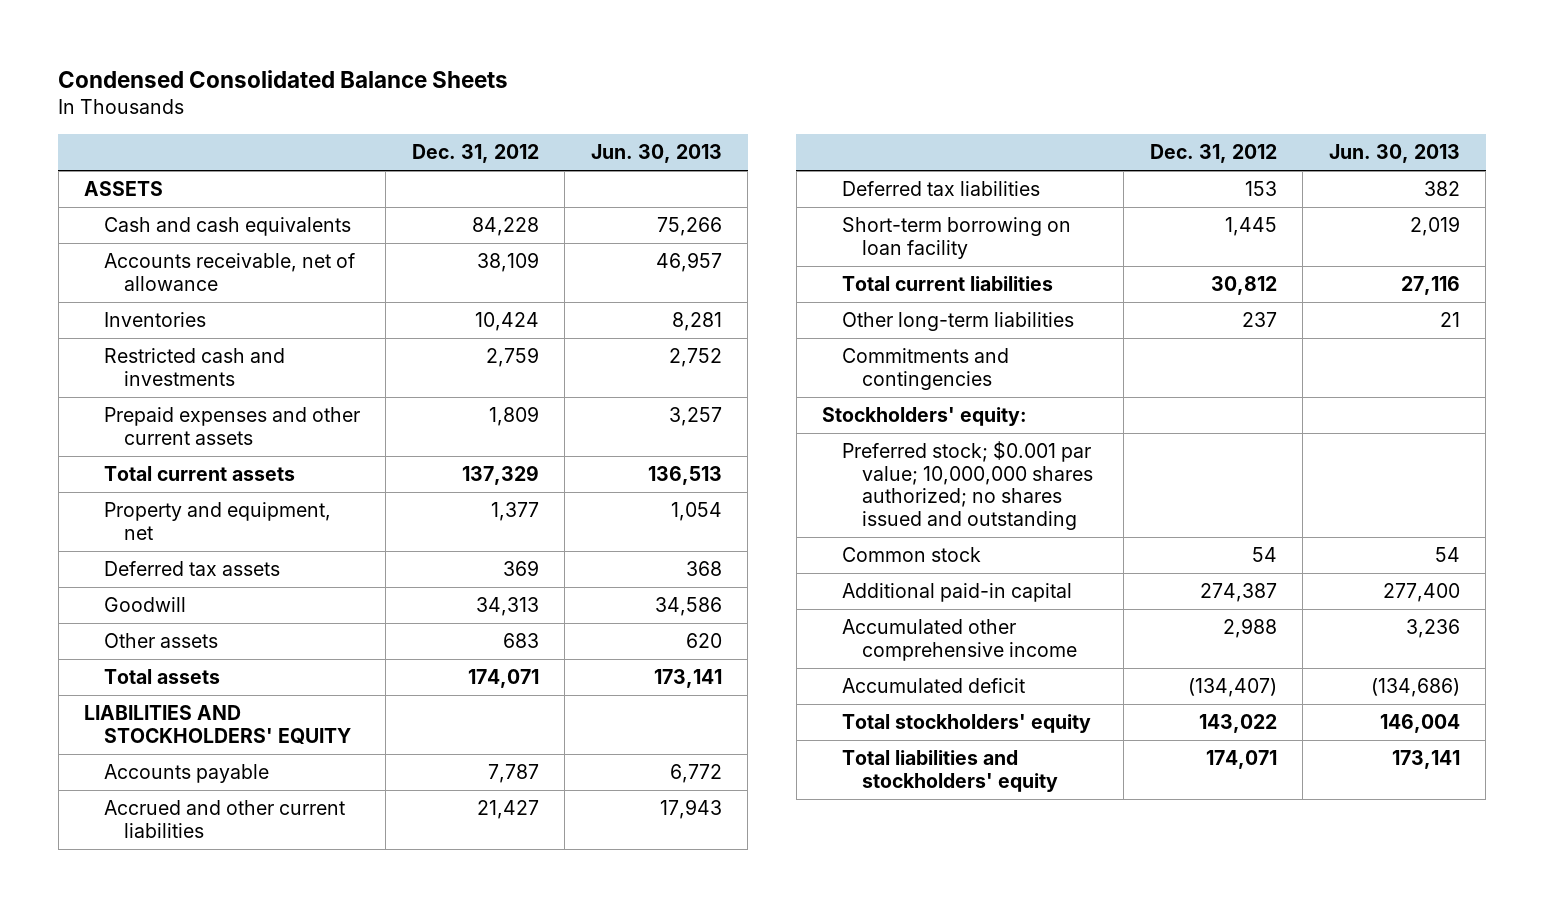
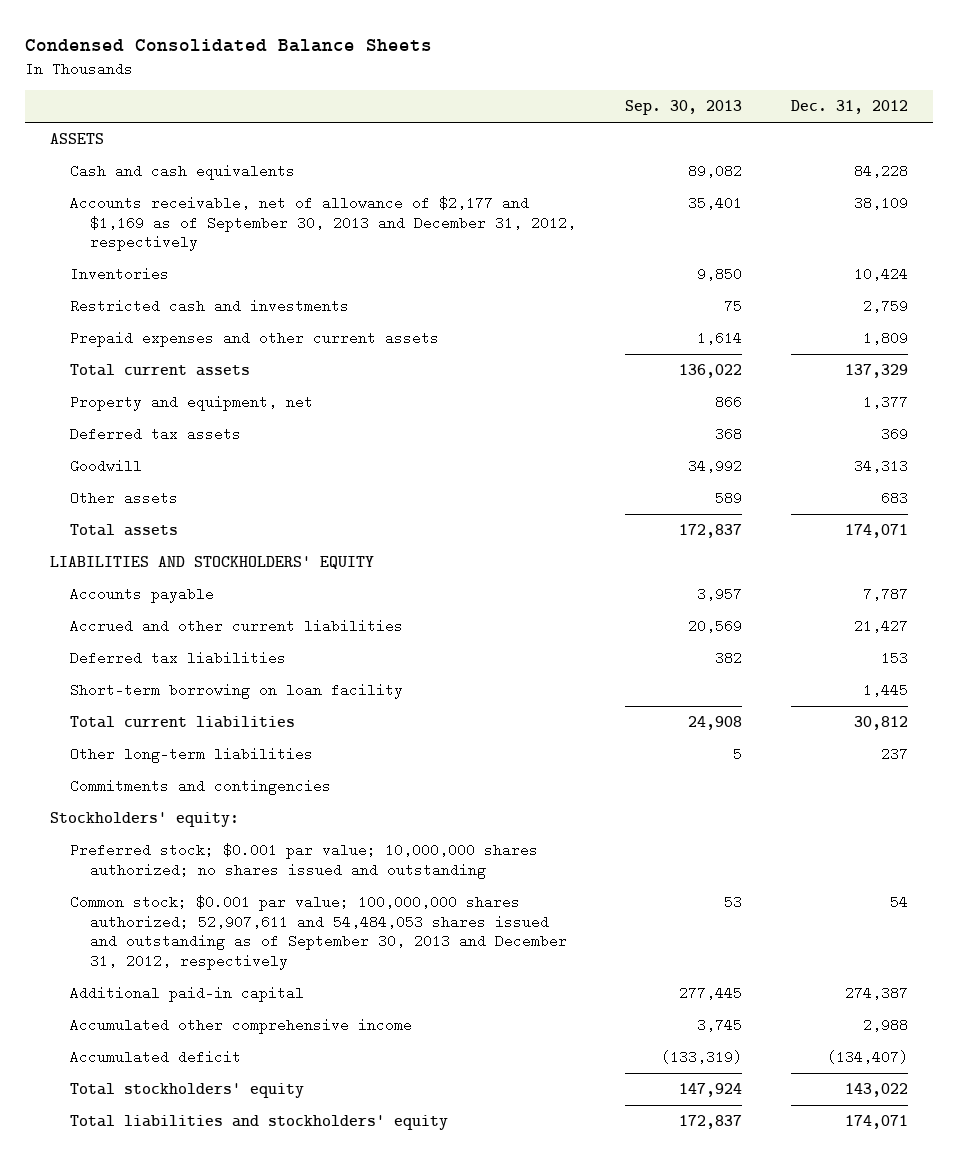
[590,144,722,164] Jun. 30, 2013 -> none
none -> [625,100,743,116] Sep. 30, 2013
[103,253,355,291] Accounts receivable, net of allowance -> [69,196,576,252] Accounts receivable, net of allowance of $2,177 and $1,169 as of September 30, 2013 and December 31, 2012, respectively
[841,547,981,563] Common stock -> [69,895,567,971] Common stock; $0.001 par value; 100,000,000 shares authorized; 52,907,611 and 54,484,053 shares issued and outstanding as of September 30, 2013 and December 31, 2012, respectively

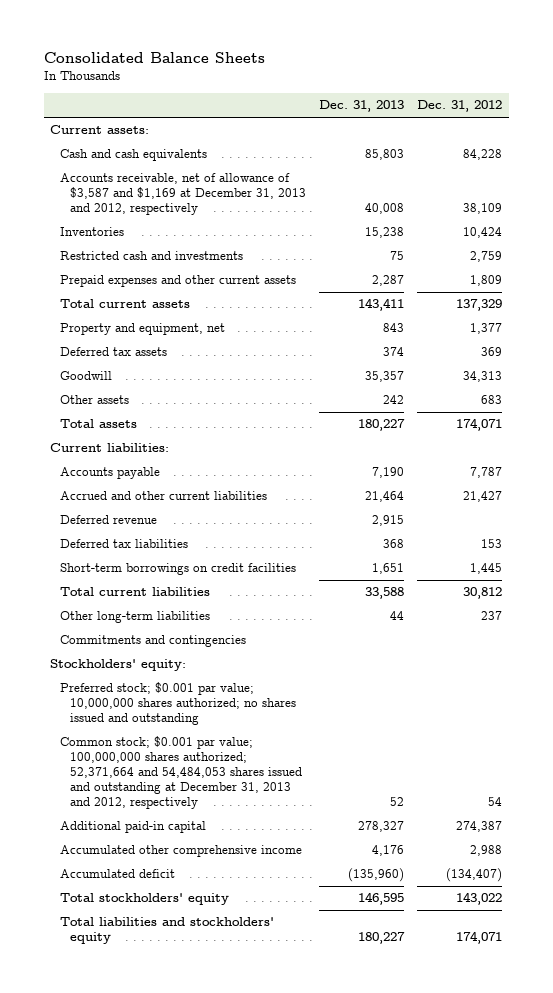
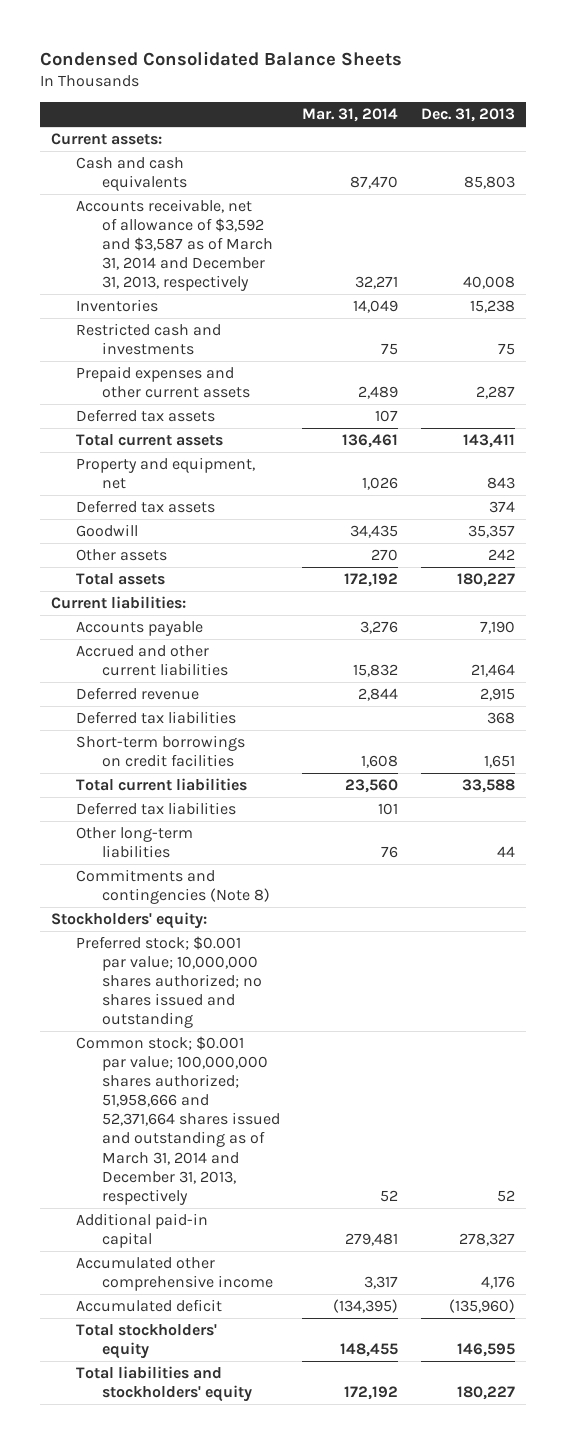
[43,52,265,64] Consolidated Balance Sheets -> [40,50,403,66] Condensed Consolidated Balance Sheets
[417,100,503,113] Dec. 31, 2012 -> none
none -> [302,108,399,123] Mar. 31, 2014
[60,173,307,216] Accounts receivable, net of allowance of $3,587 and $1,169 at December 31, 2013 and 2012, respectively -> [76,199,273,292] Accounts receivable, net of allowance of $3,592 and $3,587 as of March 31, 2014 and December 31, 2013, respectively
none -> [76,409,216,423] Deferred tax assets
none -> [76,802,237,816] Deferred tax liabilities
[60,635,247,648] Commitments and contingencies -> [76,869,270,905] Commitments and contingencies (Note 8)
[60,736,303,810] Common stock; $0.001 par value; 100,000,000 shares authorized; 52,371,664 and 54,484,053 shares issued and outstanding at December 31, 2013 and 2012, respectively -> [76,1036,280,1205] Common stock; $0.001 par value; 100,000,000 shares authorized; 51,958,666 and 52,371,664 shares issued and outstanding as of March 31, 2014 and December 31, 2013, respectively

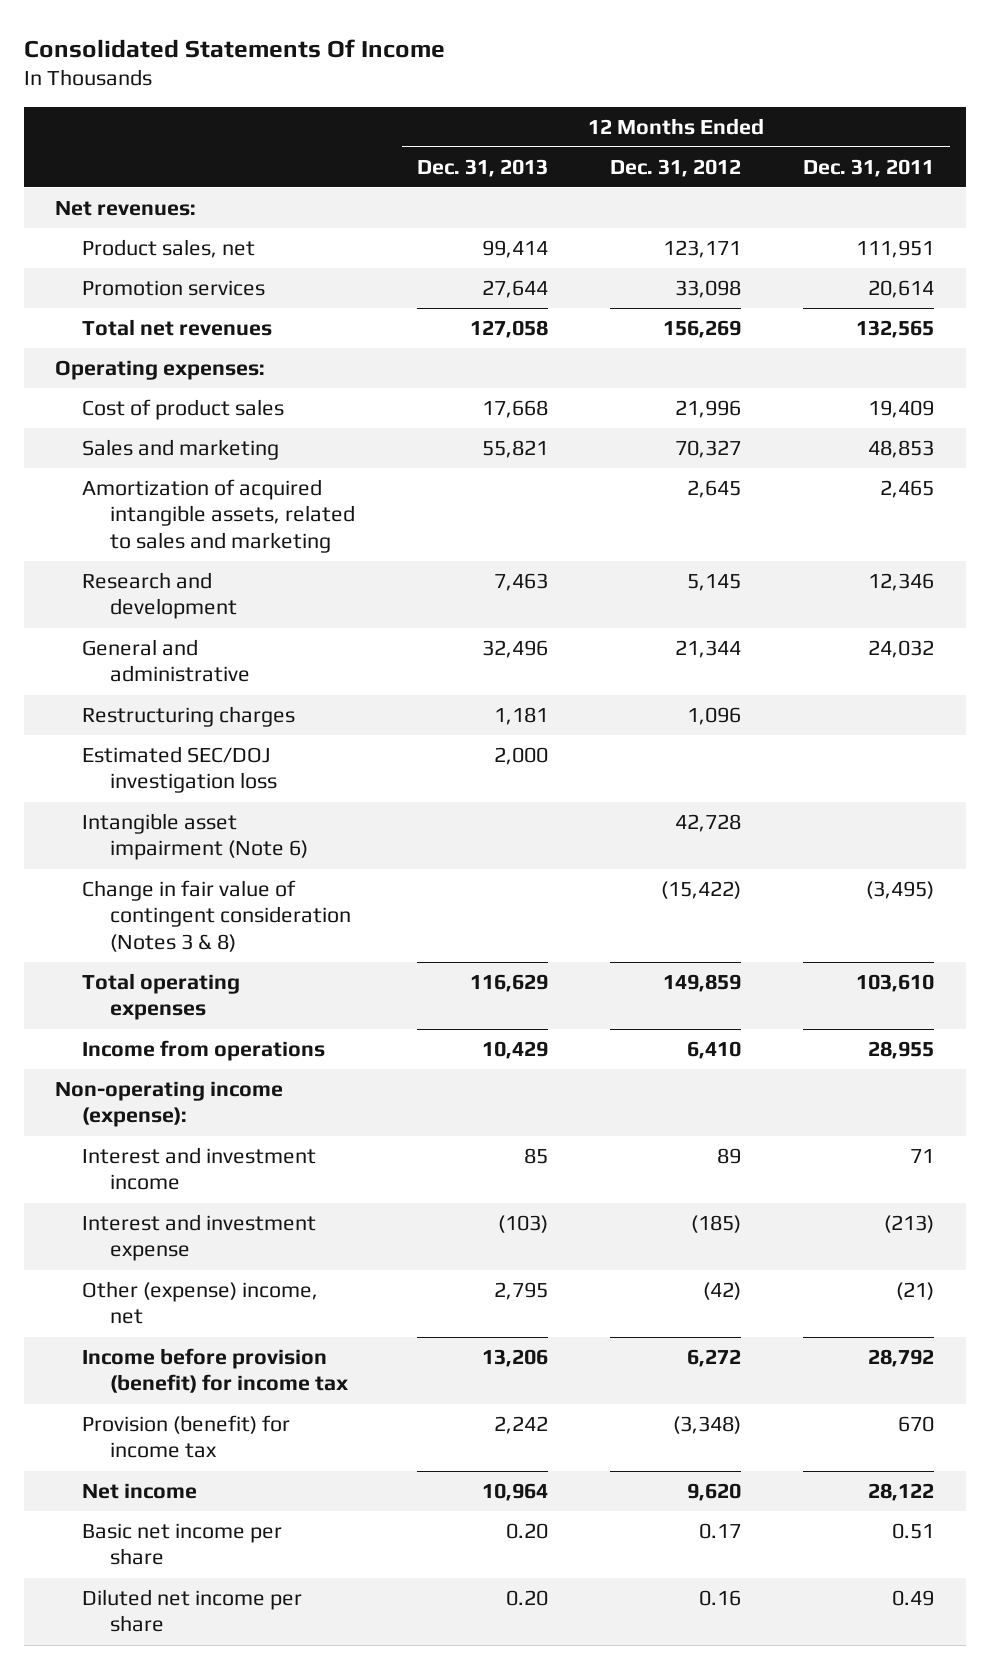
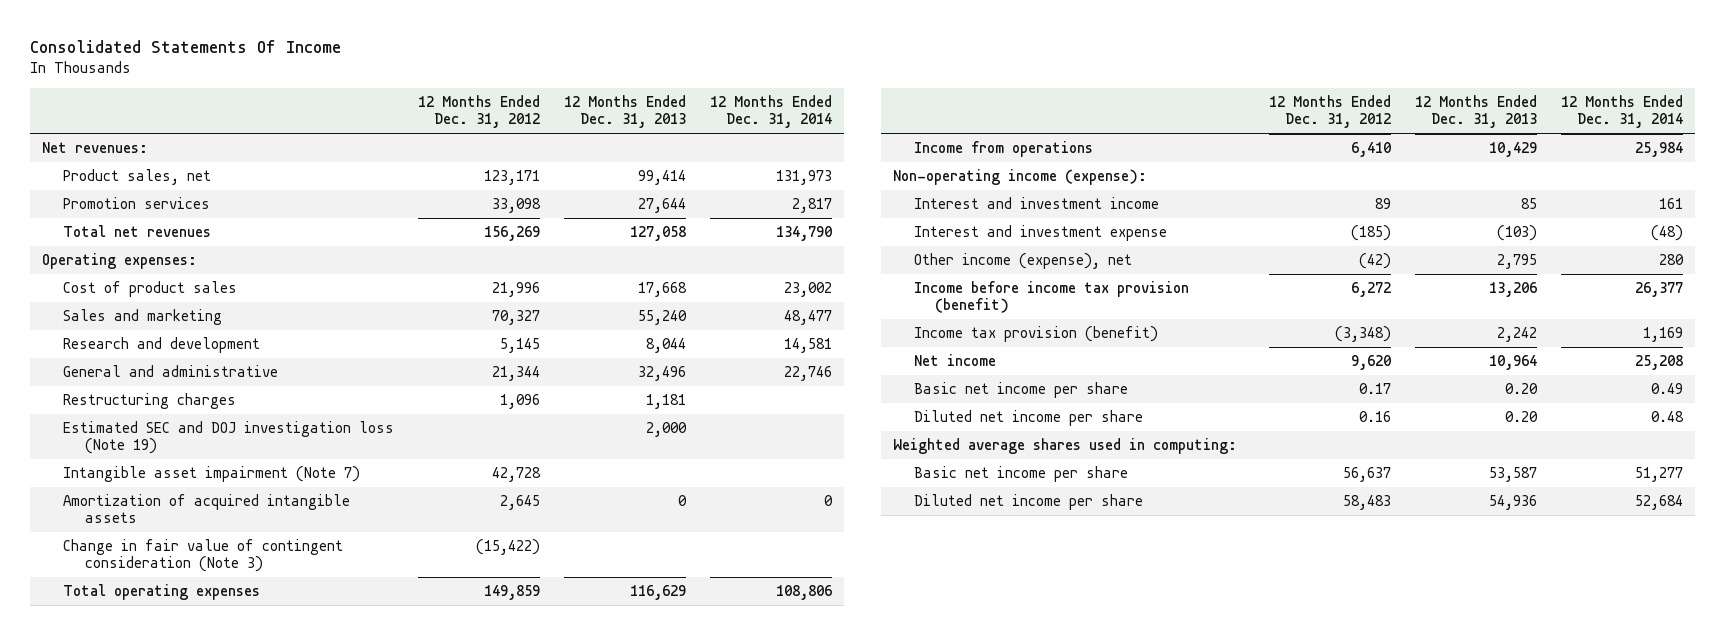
[803,158,935,177] Dec. 31, 2011 -> none
none -> [710,94,833,129] 12 Months Ended Dec. 31, 2014
[82,478,356,553] Amortization of acquired intangible assets, related to sales and marketing -> none
[482,439,549,458] 55,821 -> [638,309,688,325] 55,240
[494,572,549,591] 7,463 -> [646,337,687,353] 8,044
[82,745,278,794] Estimated SEC/DOJ investigation loss -> [63,420,395,455] Estimated SEC and DOJ investigation loss (Note 19)
[82,812,309,861] Intangible asset impairment (Note 6) -> [63,465,361,482] Intangible asset impairment (Note 7)
none -> [63,493,351,524] Amortization of acquired intangible assets
[82,879,352,952] Change in fair value of contingent consideration (Notes 3 & 8) -> [63,538,344,573] Change in fair value of contingent consideration (Note 3)
[82,1280,319,1325] Other (expense) income, net -> [914,252,1133,269] Other income (expense), net
[82,1347,350,1394] Income before provision (benefit) for income tax -> [914,280,1190,314] Income before income tax provision (benefit)
[82,1414,291,1459] Provision (benefit) for income tax -> [914,325,1159,342] Income tax provision (benefit)
none -> [893,437,1238,454] Weighted average shares used in computing:
none -> [914,465,1129,482] Basic net income per share
none -> [914,493,1144,510] Diluted net income per share

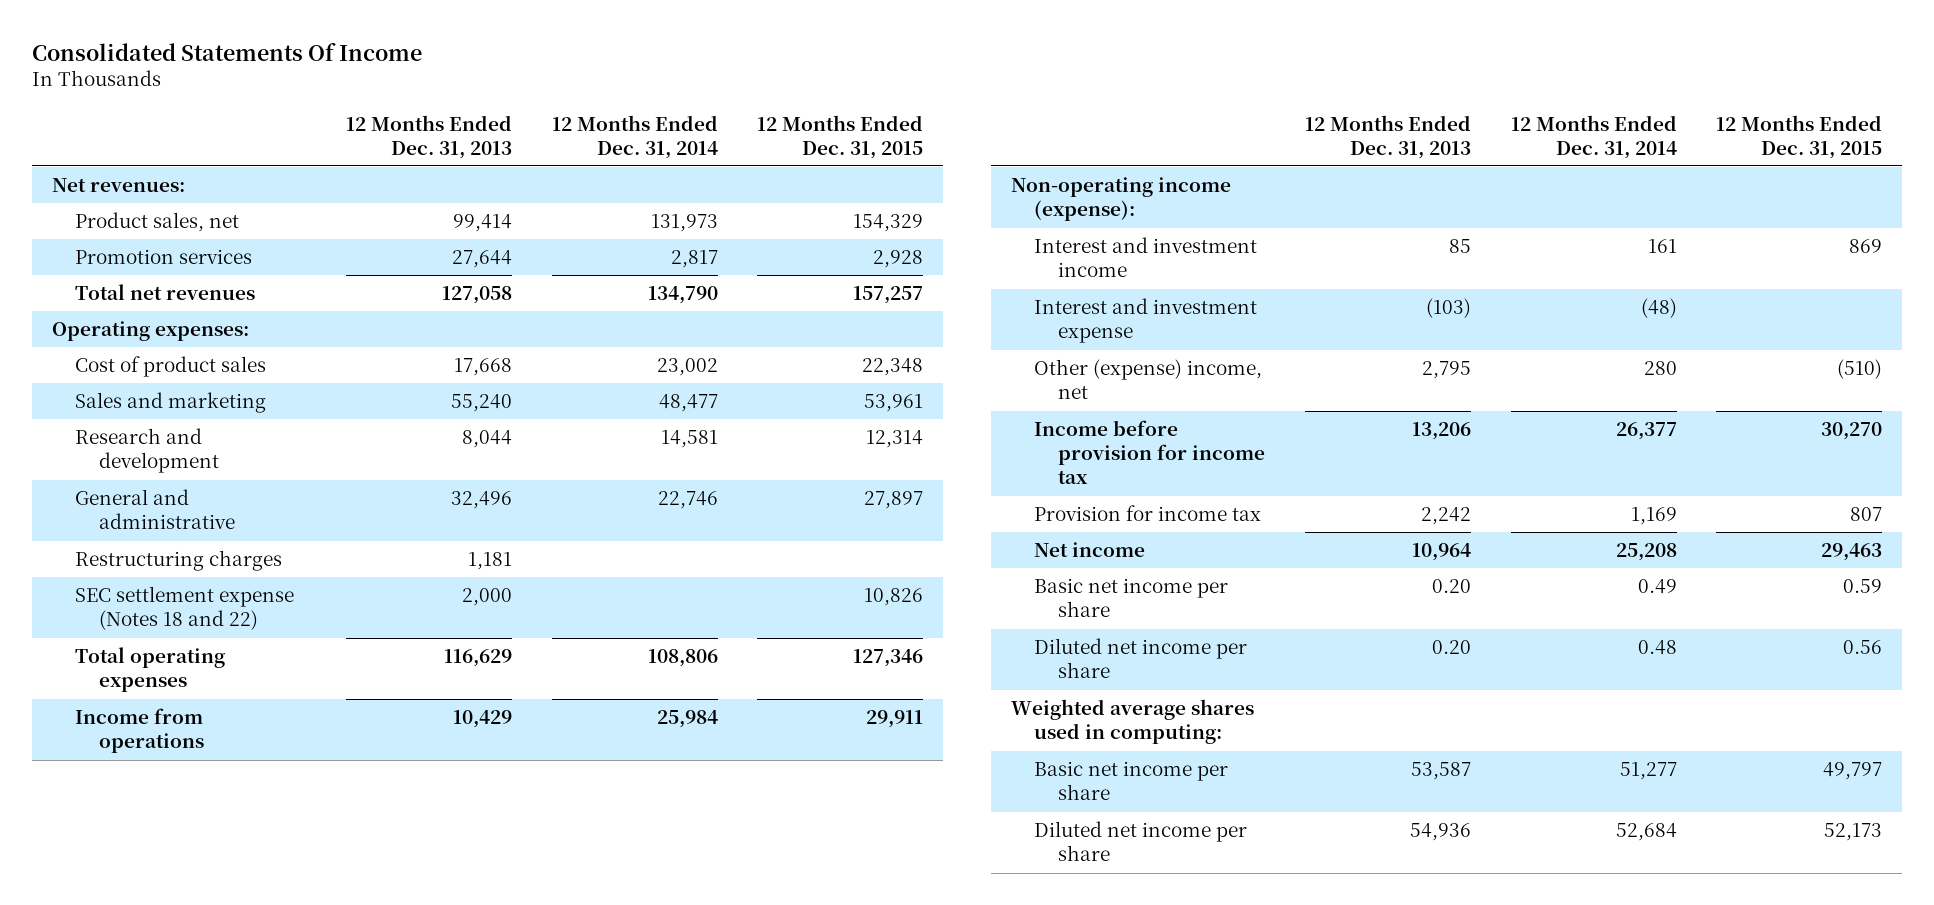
[418,94,541,129] 12 Months Ended Dec. 31, 2012 -> none
none -> [757,114,924,159] 12 Months Ended Dec. 31, 2015
[63,420,395,455] Estimated SEC and DOJ investigation loss (Note 19) -> none
[63,465,361,482] Intangible asset impairment (Note 7) -> none
[63,493,351,524] Amortization of acquired intangible assets -> none
[63,538,344,573] Change in fair value of contingent consideration (Note 3) -> none
none -> [75,586,295,631] SEC settlement expense (Notes 18 and 22)
[914,252,1133,269] Other income (expense), net -> [1034,359,1263,400] Other (expense) income, net
[914,280,1190,314] Income before income tax provision (benefit) -> [1034,420,1265,485] Income before provision for income tax
[914,325,1159,342] Income tax provision (benefit) -> [1034,505,1262,522] Provision for income tax

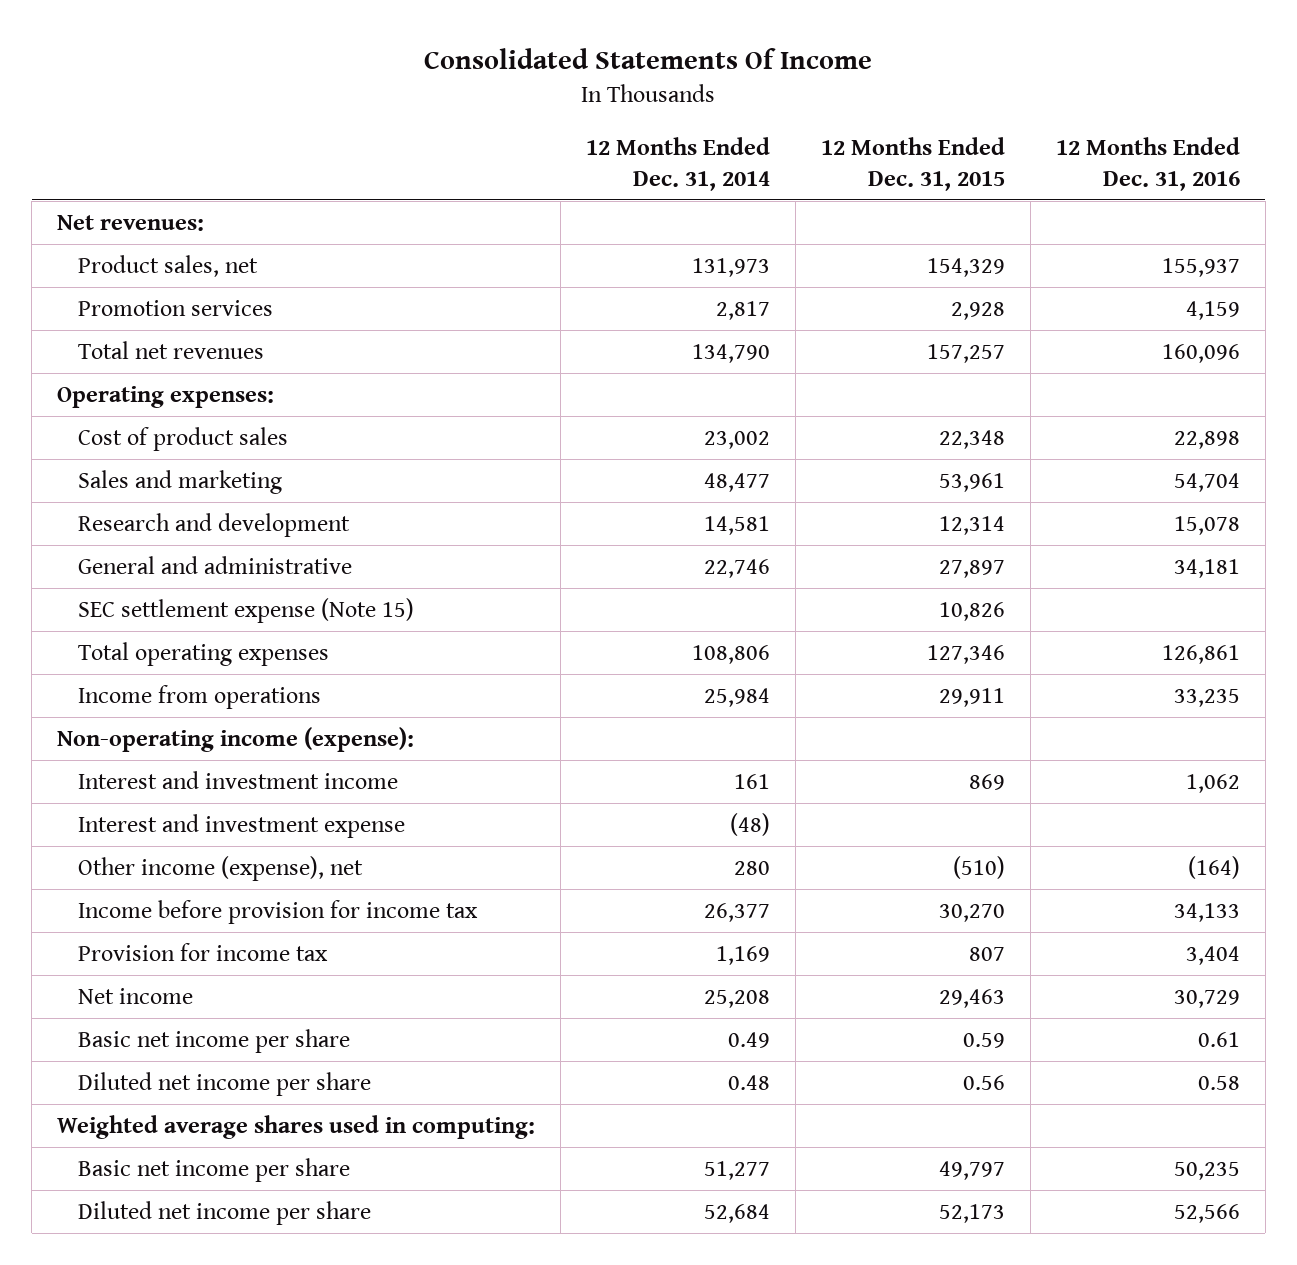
[345,114,512,159] 12 Months Ended Dec. 31, 2013 -> none
none -> [1055,136,1240,191] 12 Months Ended Dec. 31, 2016
[75,550,283,572] Restructuring charges -> none
[75,586,295,631] SEC settlement expense (Notes 18 and 22) -> [78,598,415,624] SEC settlement expense (Note 15)
[1034,359,1263,400] Other (expense) income, net -> [78,856,364,882] Other income (expense), net

